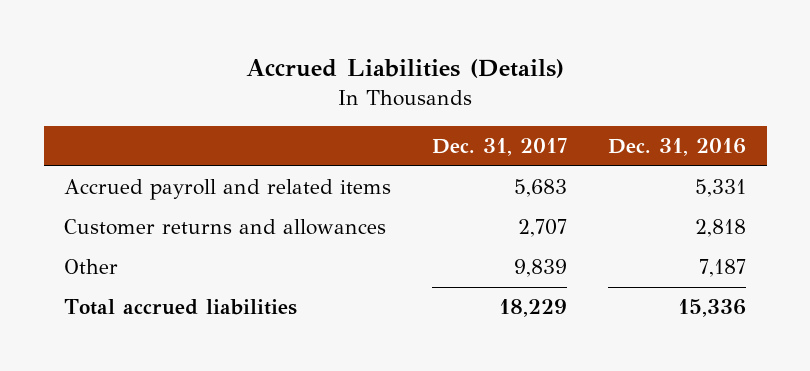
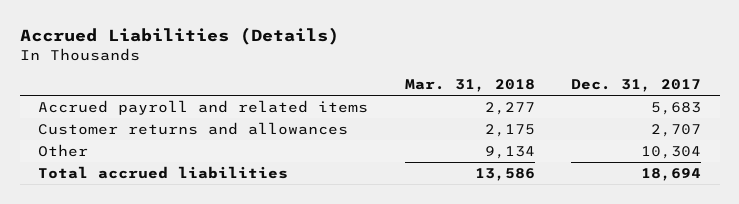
[608,138,747,157] Dec. 31, 2016 -> none
none -> [404,79,535,93] Mar. 31, 2018
[514,259,568,278] 9,839 -> [641,145,702,159] 10,304
[499,299,568,318] 18,229 -> [641,167,702,181] 18,694

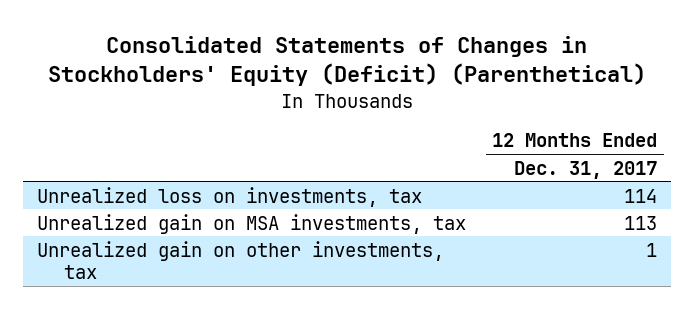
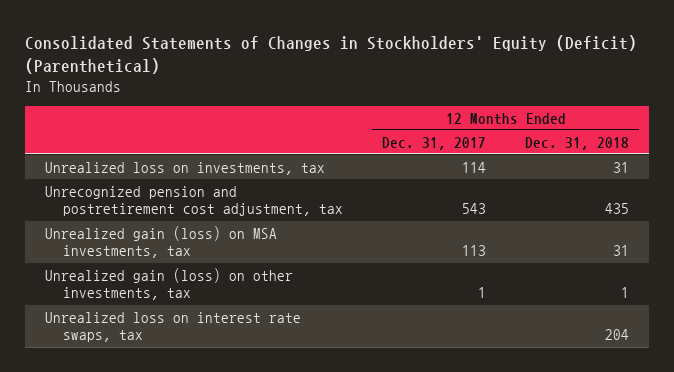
none -> [525,136,630,150] Dec. 31, 2018
none -> [44,185,344,217] Unrecognized pension and postretirement cost adjustment, tax
[36,213,466,234] Unrealized gain on MSA investments, tax -> [44,225,277,259] Unrealized gain (loss) on MSA investments, tax
[36,240,444,279] Unrealized gain on other investments, tax -> [44,267,293,301] Unrealized gain (loss) on other investments, tax
none -> [44,311,301,343] Unrealized loss on interest rate swaps, tax

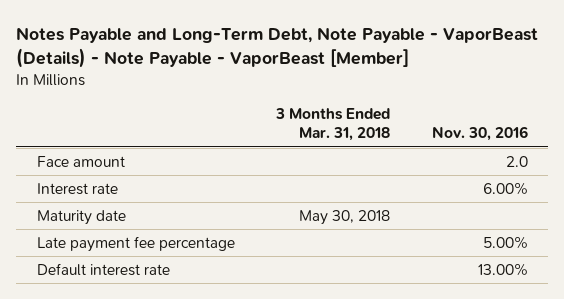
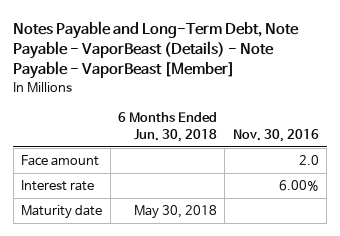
[275,107,391,142] 3 Months Ended Mar. 31, 2018 -> none
none -> [118,112,218,142] 6 Months Ended Jun. 30, 2018
[36,235,235,252] Late payment fee percentage -> none
[36,262,170,276] Default interest rate -> none

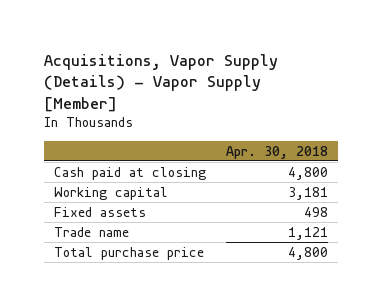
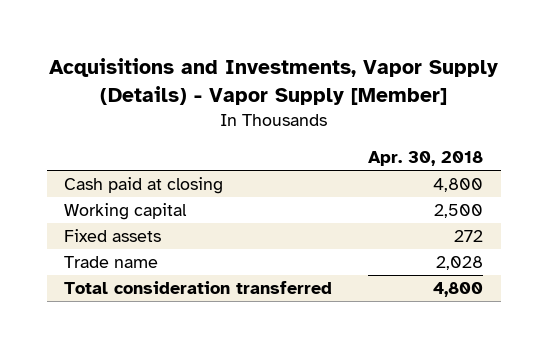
[44,53,279,112] Acquisitions, Vapor Supply (Details) - Vapor Supply [Member] -> [48,58,498,106] Acquisitions and Investments, Vapor Supply (Details) - Vapor Supply [Member]
[287,186,328,200] 3,181 -> [433,204,483,219] 2,500
[303,206,328,217] 498 -> [453,230,483,243] 272
[287,226,328,240] 1,121 -> [435,256,483,271] 2,028
[54,246,205,260] Total purchase price -> [64,281,333,295] Total consideration transferred

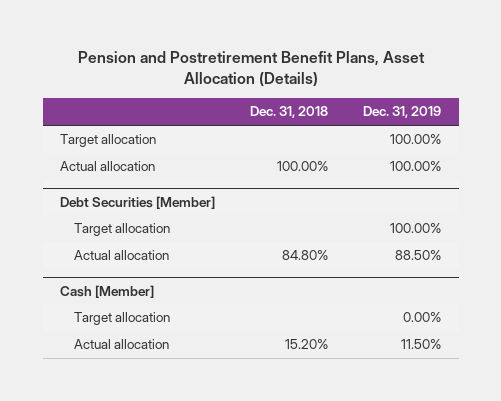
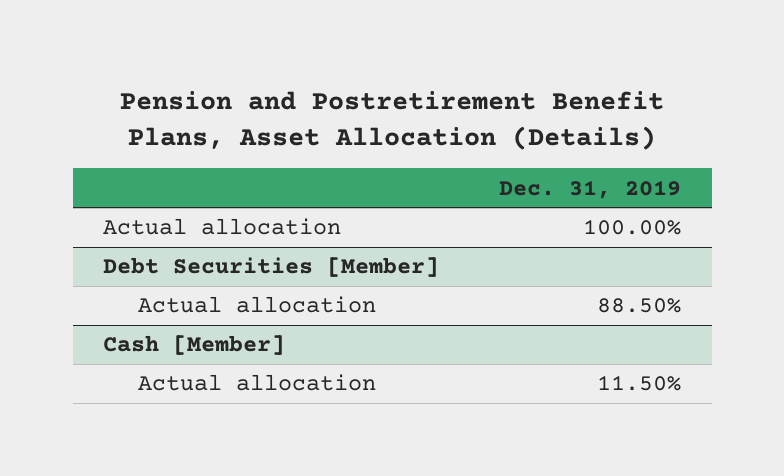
[250,106,329,119] Dec. 31, 2018 -> none
[60,134,157,148] Target allocation -> none
[73,223,170,237] Target allocation -> none
[73,312,170,326] Target allocation -> none

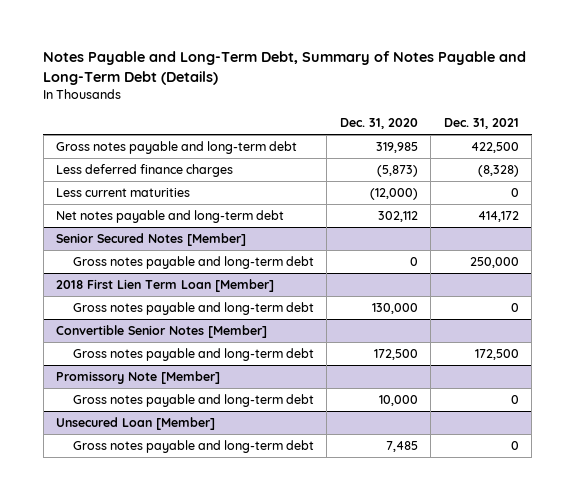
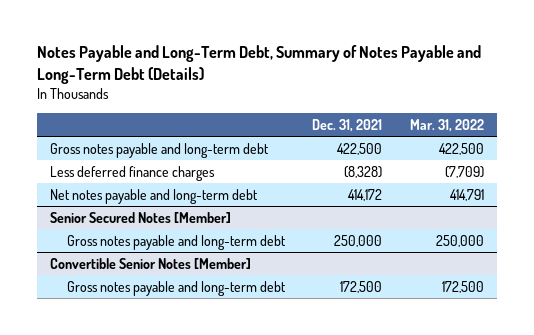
[339,118,418,130] Dec. 31, 2020 -> none
none -> [409,118,484,132] Mar. 31, 2022
[55,187,190,197] Less current maturities -> none
[55,278,274,292] 2018 First Lien Term Loan [Member] -> none
[73,301,315,315] Gross notes payable and long-term debt -> none
[55,370,220,384] Promissory Note [Member] -> none
[73,393,315,407] Gross notes payable and long-term debt -> none
[55,416,215,430] Unsecured Loan [Member] -> none
[73,439,315,453] Gross notes payable and long-term debt -> none

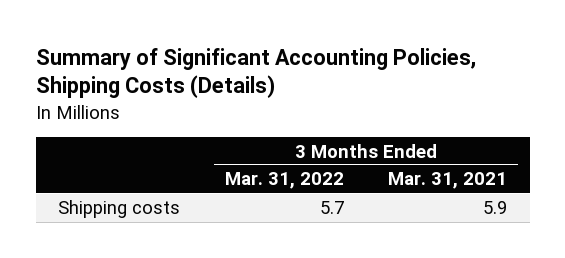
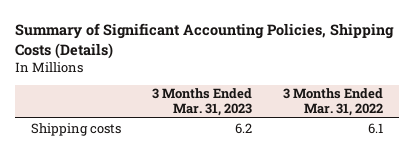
[388,172,508,190] Mar. 31, 2021 -> none
none -> [152,88,253,117] 3 Months Ended Mar. 31, 2023
[319,201,344,215] 5.7 -> [368,122,384,134] 6.1

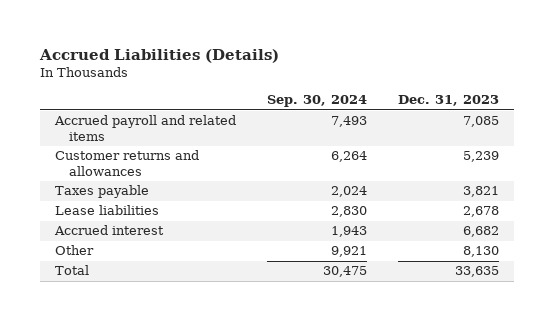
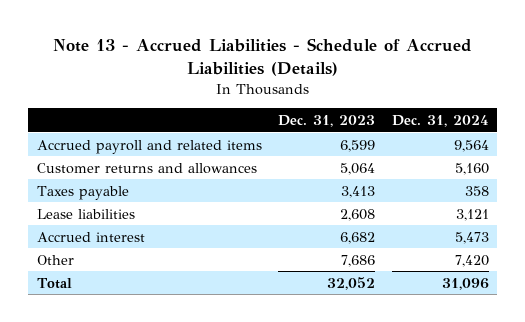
[38,48,279,63] Accrued Liabilities (Details) -> [52,38,472,76] Note 13 - Accrued Liabilities - Schedule of Accrued Liabilities (Details)
[267,95,368,108] Sep. 30, 2024 -> none
none -> [391,115,489,128] Dec. 31, 2024
[462,116,499,128] 7,085 -> [340,139,376,152] 6,599
[462,151,499,163] 5,239 -> [340,162,376,175] 5,064
[462,186,499,198] 3,821 -> [341,185,376,198] 3,413
[462,206,499,218] 2,678 -> [340,208,376,221] 2,608
[462,246,499,258] 8,130 -> [341,254,376,267] 7,686
[454,266,499,278] 33,635 -> [327,276,376,290] 32,052

